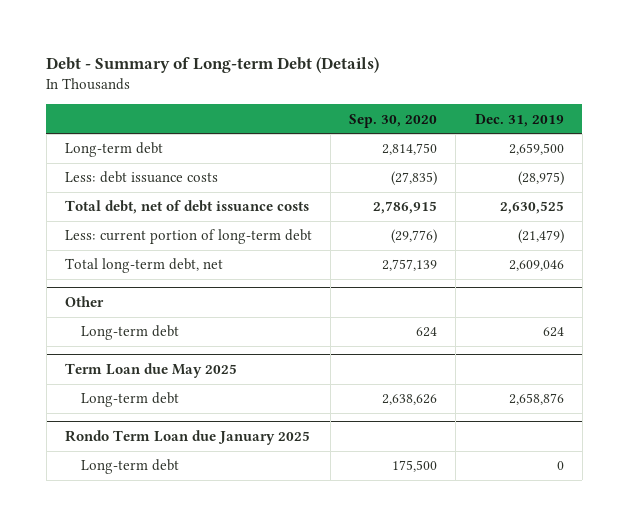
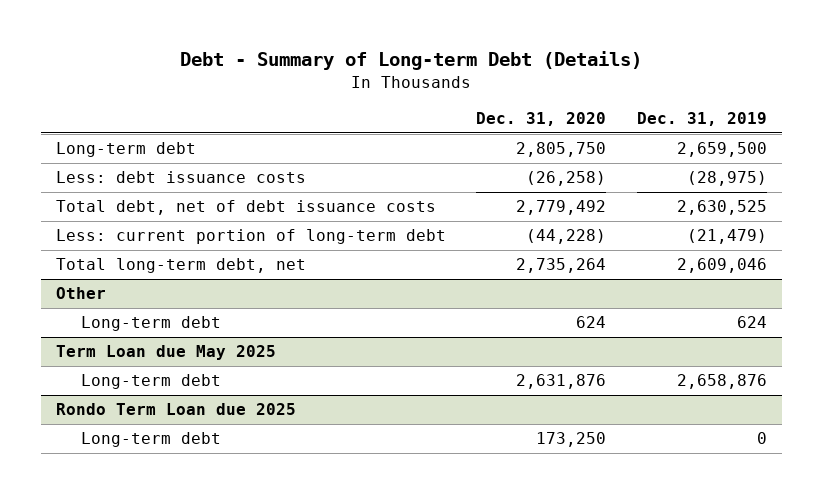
[349,113,438,128] Sep. 30, 2020 -> none
none -> [476,111,607,126] Dec. 31, 2020
[64,430,310,446] Rondo Term Loan due January 2025 -> [56,403,297,416] Rondo Term Loan due 2025

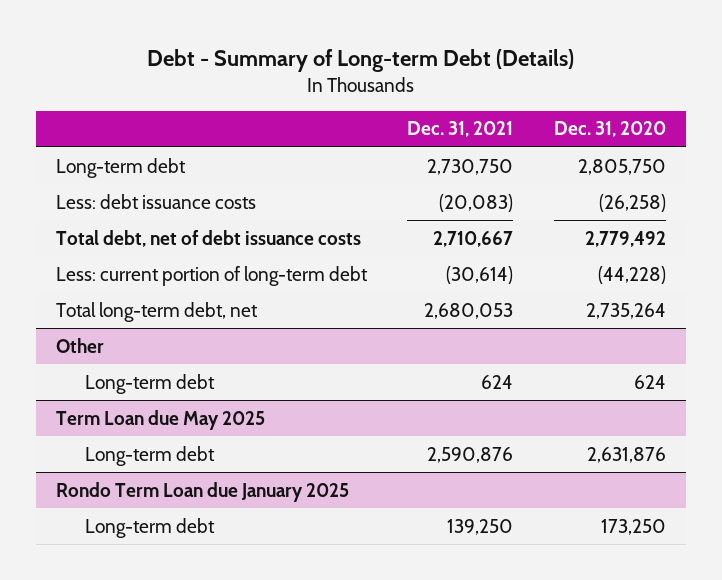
[636,111,767,126] Dec. 31, 2019 -> none
none -> [407,121,514,138] Dec. 31, 2021
[56,403,297,416] Rondo Term Loan due 2025 -> [56,481,350,502] Rondo Term Loan due January 2025

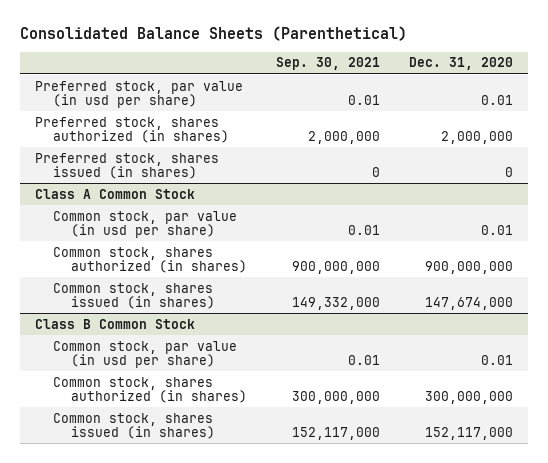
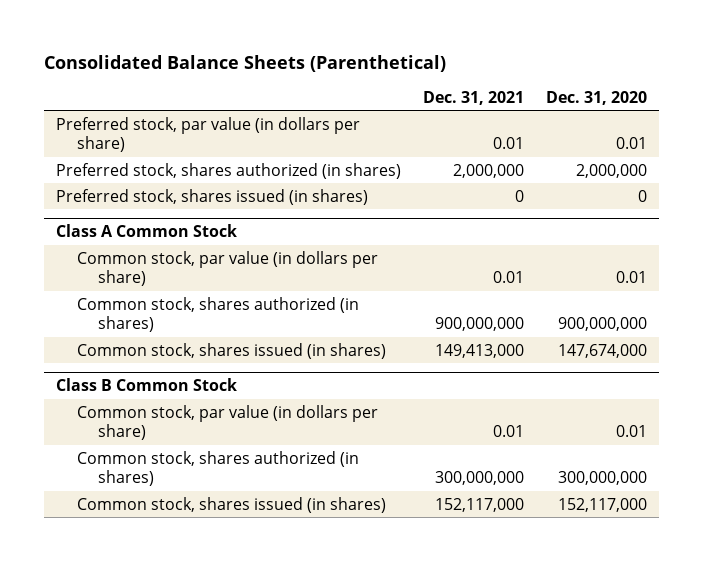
[276,57,381,71] Sep. 30, 2021 -> none
none -> [422,90,524,105] Dec. 31, 2021
[34,80,243,108] Preferred stock, par value (in usd per share) -> [55,116,360,153] Preferred stock, par value (in dollars per share)
[52,210,237,238] Common stock, par value (in usd per share) -> [76,250,378,287] Common stock, par value (in dollars per share)
[52,340,237,368] Common stock, par value (in usd per share) -> [76,404,378,441] Common stock, par value (in dollars per share)

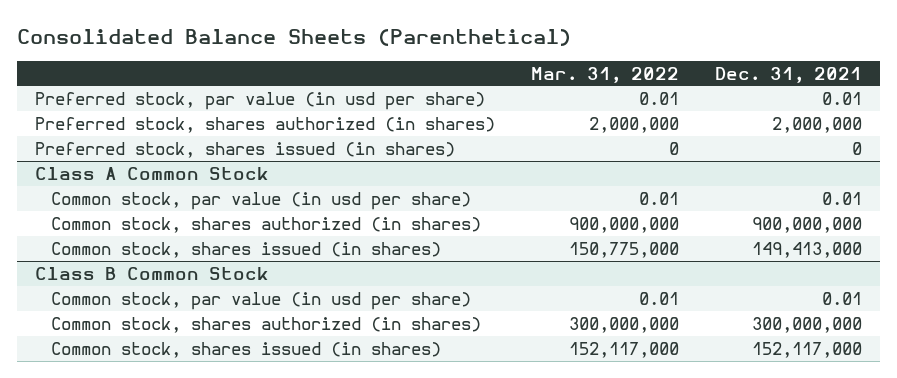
[546,90,648,105] Dec. 31, 2020 -> none
none -> [531,66,680,83] Mar. 31, 2022
[55,116,360,153] Preferred stock, par value (in dollars per share) -> [35,91,486,110] Preferred stock, par value (in usd per share)
[76,250,378,287] Common stock, par value (in dollars per share) -> [50,191,471,210] Common stock, par value (in usd per share)
[76,404,378,441] Common stock, par value (in dollars per share) -> [50,291,471,310] Common stock, par value (in usd per share)

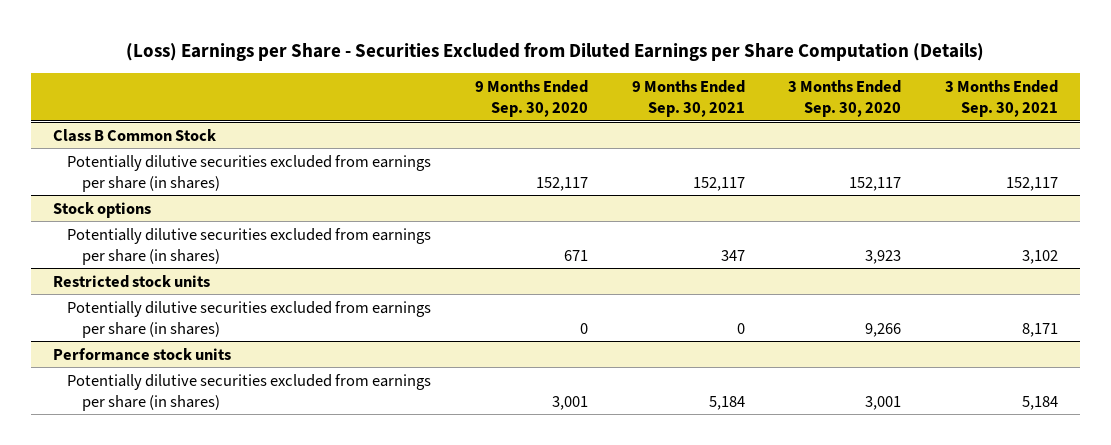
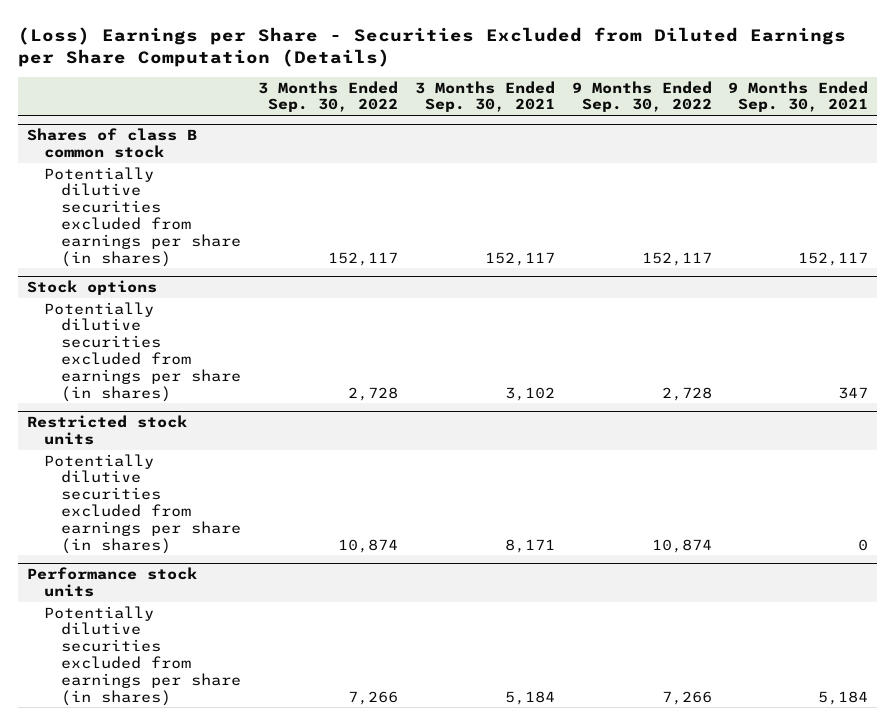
[474,79,588,117] 9 Months Ended Sep. 30, 2020 -> none
[788,79,902,117] 3 Months Ended Sep. 30, 2020 -> none
none -> [258,80,399,113] 3 Months Ended Sep. 30, 2022
none -> [571,80,712,113] 9 Months Ended Sep. 30, 2022
[52,128,216,142] Class B Common Stock -> [26,128,197,158] Shares of class B common stock

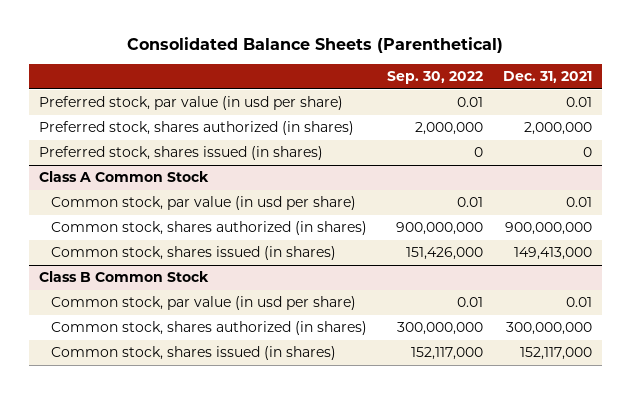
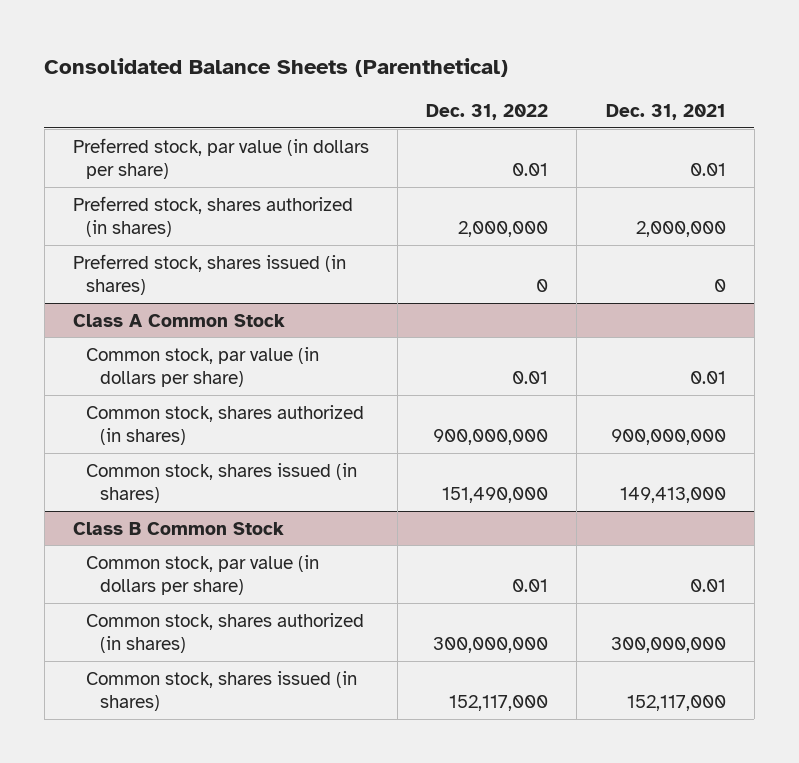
[387,71,484,85] Sep. 30, 2022 -> none
none -> [426,104,549,121] Dec. 31, 2022
[38,96,343,111] Preferred stock, par value (in usd per share) -> [72,137,369,180] Preferred stock, par value (in dollars per share)
[51,196,357,211] Common stock, par value (in usd per share) -> [86,346,320,388] Common stock, par value (in dollars per share)
[51,296,357,311] Common stock, par value (in usd per share) -> [86,554,320,596] Common stock, par value (in dollars per share)

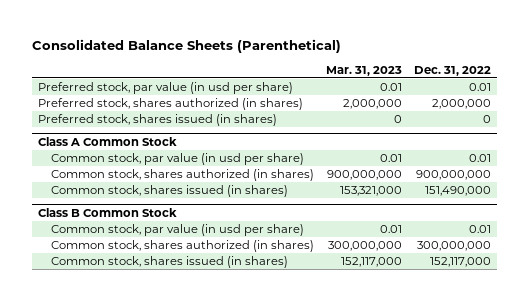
[605,104,726,121] Dec. 31, 2021 -> none
none -> [326,65,403,76] Mar. 31, 2023
[72,137,369,180] Preferred stock, par value (in dollars per share) -> [38,82,294,95] Preferred stock, par value (in usd per share)
[86,346,320,388] Common stock, par value (in dollars per share) -> [51,153,305,166] Common stock, par value (in usd per share)
[86,554,320,596] Common stock, par value (in dollars per share) -> [51,224,305,237] Common stock, par value (in usd per share)

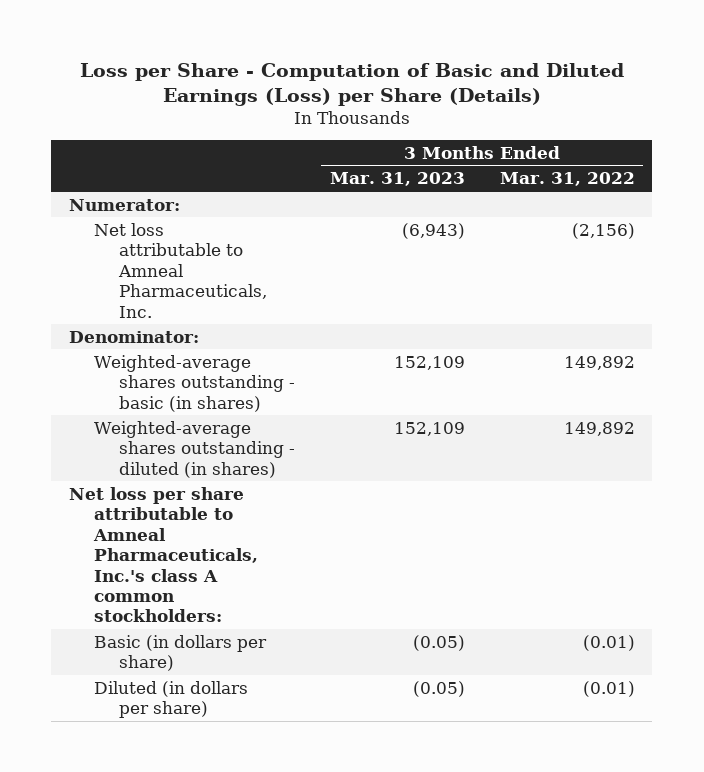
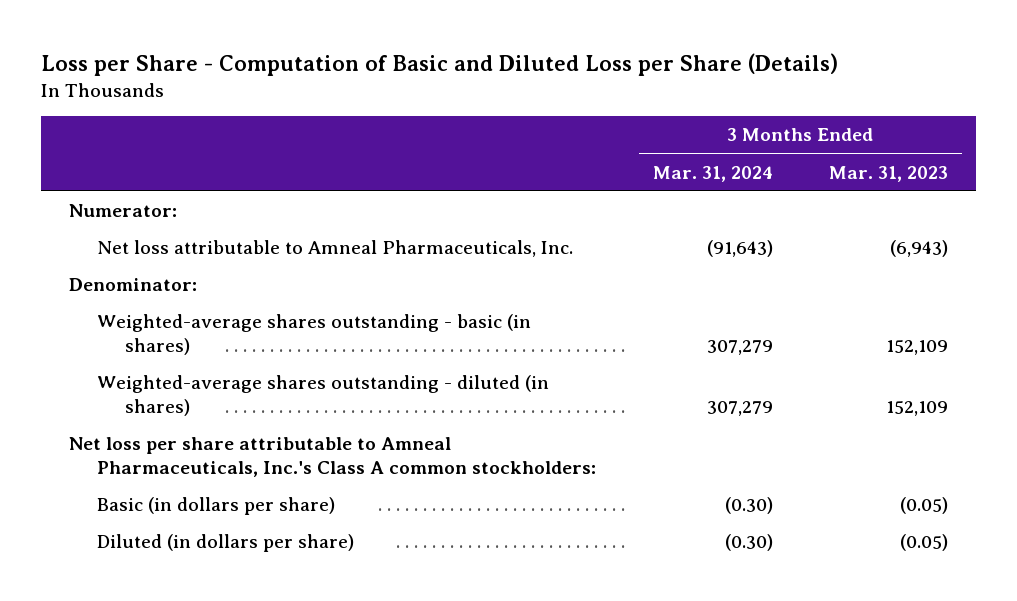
[79,62,624,107] Loss per Share - Computation of Basic and Diluted Earnings (Loss) per Share (Details) -> [41,53,839,77] Loss per Share - Computation of Basic and Diluted Loss per Share (Details)
[499,172,635,187] Mar. 31, 2022 -> none
none -> [652,165,773,182] Mar. 31, 2024
[68,486,259,623] Net loss per share attributable to Amneal Pharmaceuticals, Inc.'s class A common stockholders: -> [69,437,597,477] Net loss per share attributable to Amneal Pharmaceuticals, Inc.'s Class A common stockholders:

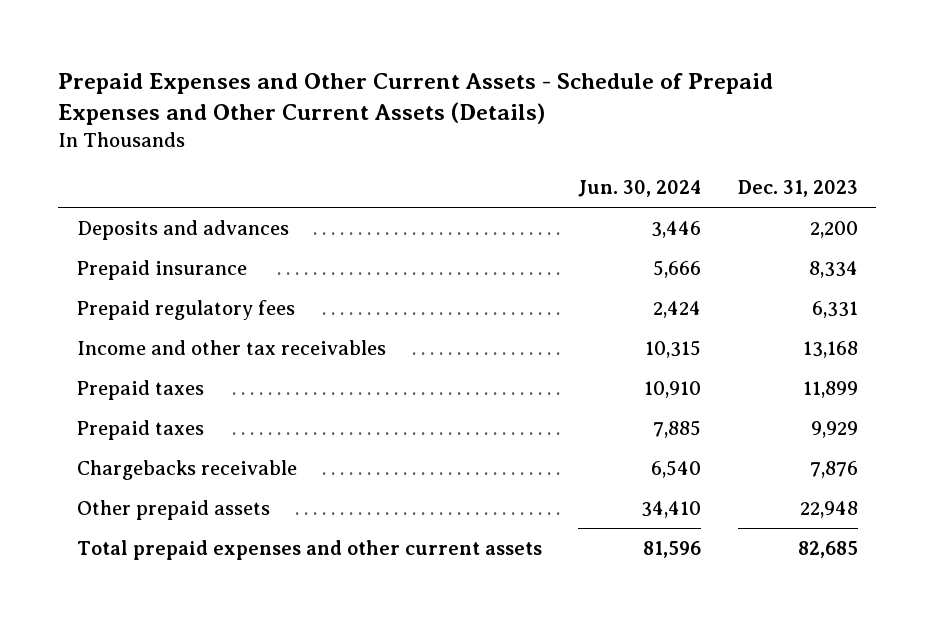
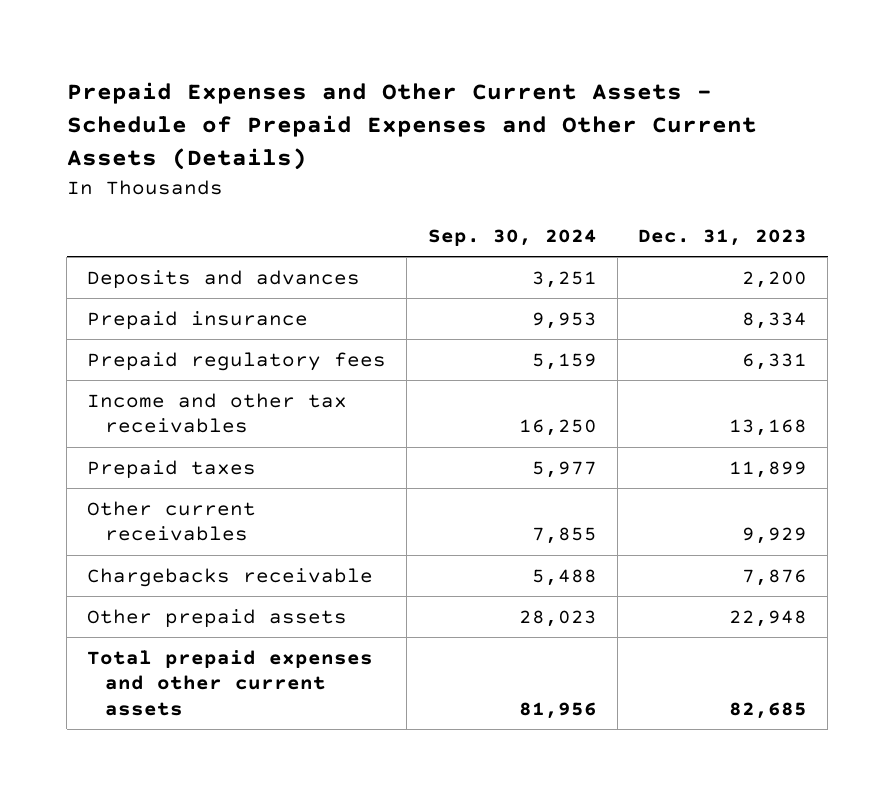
[578,180,702,198] Jun. 30, 2024 -> none
none -> [427,228,597,246] Sep. 30, 2024
[76,419,204,440] Prepaid taxes -> [87,500,257,542] Other current receivables

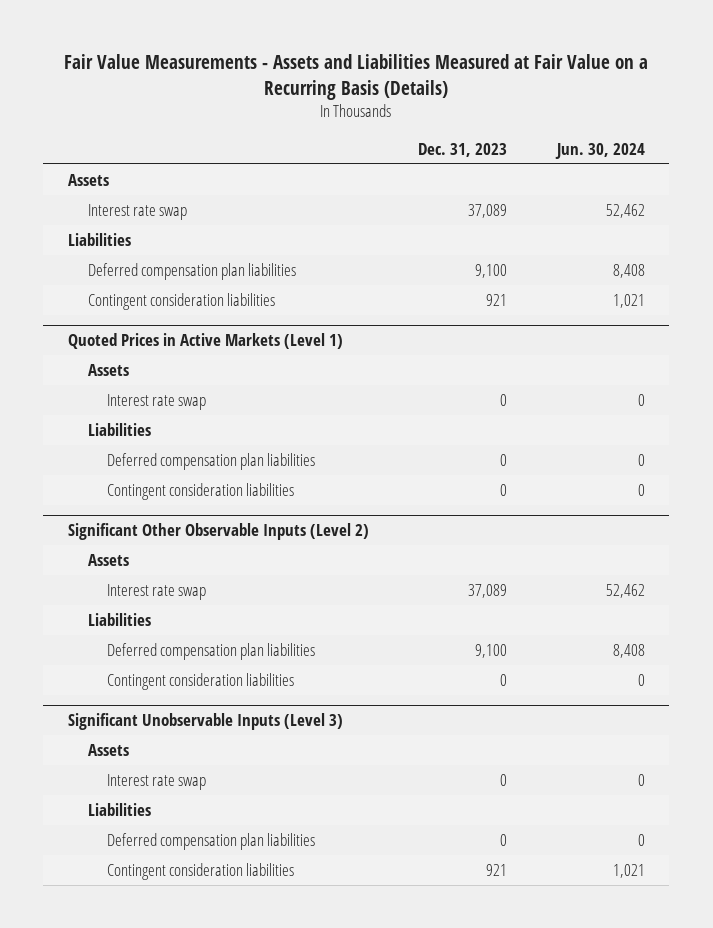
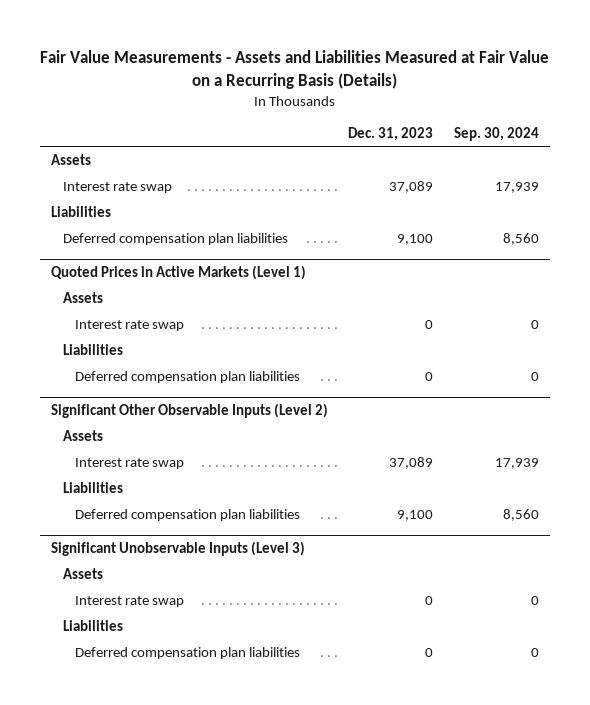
[554,142,645,159] Jun. 30, 2024 -> none
none -> [454,126,540,141] Sep. 30, 2024
[87,292,275,310] Contingent consideration liabilities -> none
[107,482,295,500] Contingent consideration liabilities -> none
[107,672,295,690] Contingent consideration liabilities -> none
[107,862,295,880] Contingent consideration liabilities -> none

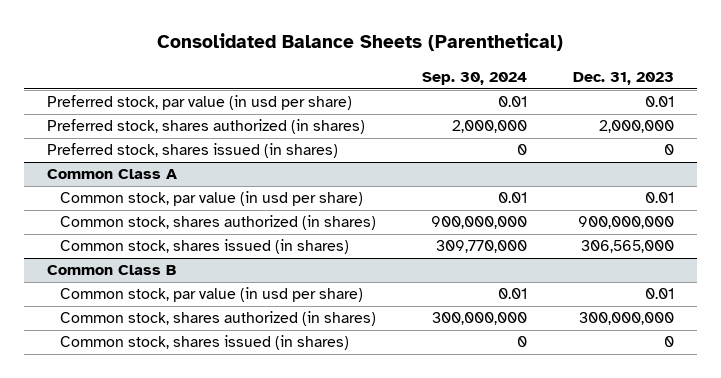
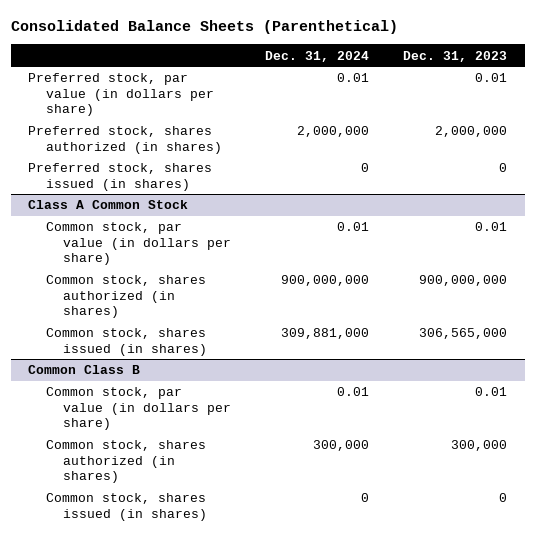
[421,71,527,85] Sep. 30, 2024 -> none
none -> [265,50,370,62] Dec. 31, 2024
[46,95,352,111] Preferred stock, par value (in usd per share) -> [28,73,214,116] Preferred stock, par value (in dollars per share)
[46,169,177,180] Common Class A -> [28,200,189,210] Class A Common Stock
[60,191,364,207] Common stock, par value (in usd per share) -> [45,222,231,265] Common stock, par value (in dollars per share)
[60,287,364,303] Common stock, par value (in usd per share) -> [45,387,231,430] Common stock, par value (in dollars per share)
[578,312,674,326] 300,000,000 -> [451,440,508,452] 300,000

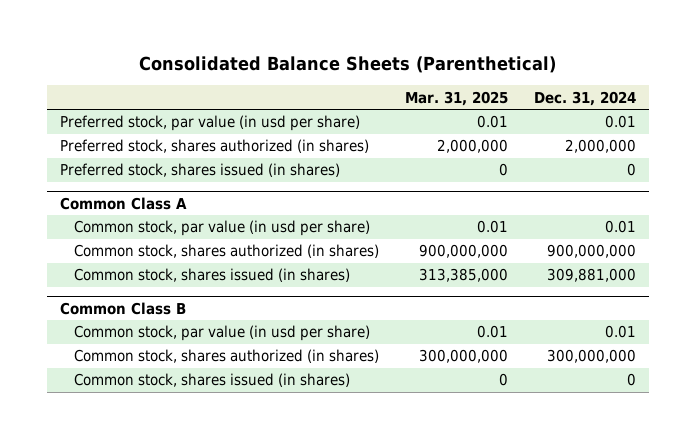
[403,50,508,62] Dec. 31, 2023 -> none
none -> [405,90,509,106] Mar. 31, 2025
[28,73,214,116] Preferred stock, par value (in dollars per share) -> [60,115,361,132] Preferred stock, par value (in usd per share)
[28,200,189,210] Class A Common Stock -> [60,196,188,210] Common Class A
[45,222,231,265] Common stock, par value (in dollars per share) -> [74,220,371,237] Common stock, par value (in usd per share)
[45,387,231,430] Common stock, par value (in dollars per share) -> [74,325,371,342] Common stock, par value (in usd per share)
[313,440,370,452] 300,000 -> [547,349,637,364] 300,000,000

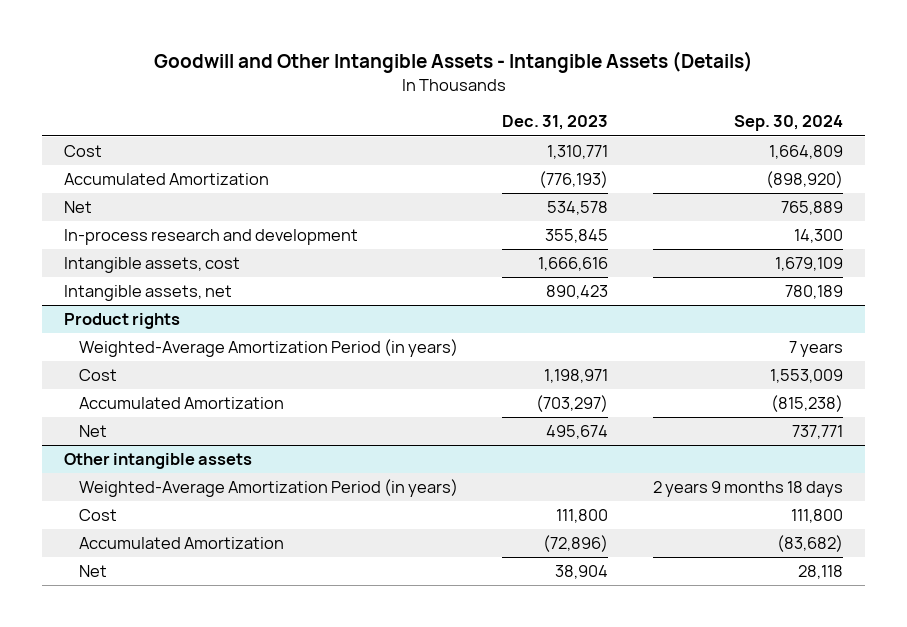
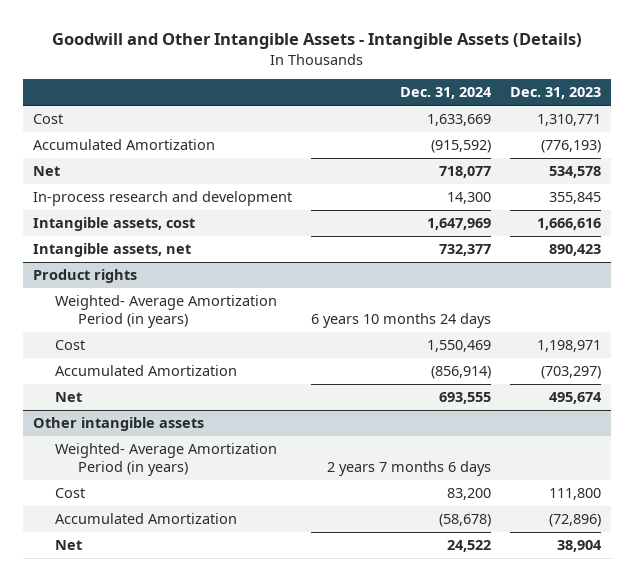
[733,115,843,132] Sep. 30, 2024 -> none
none -> [399,87,492,100] Dec. 31, 2024
[78,339,458,358] Weighted-Average Amortization Period (in years) -> [55,295,278,329] Weighted- Average Amortization Period (in years)
[78,479,458,498] Weighted-Average Amortization Period (in years) -> [55,443,278,477] Weighted- Average Amortization Period (in years)

